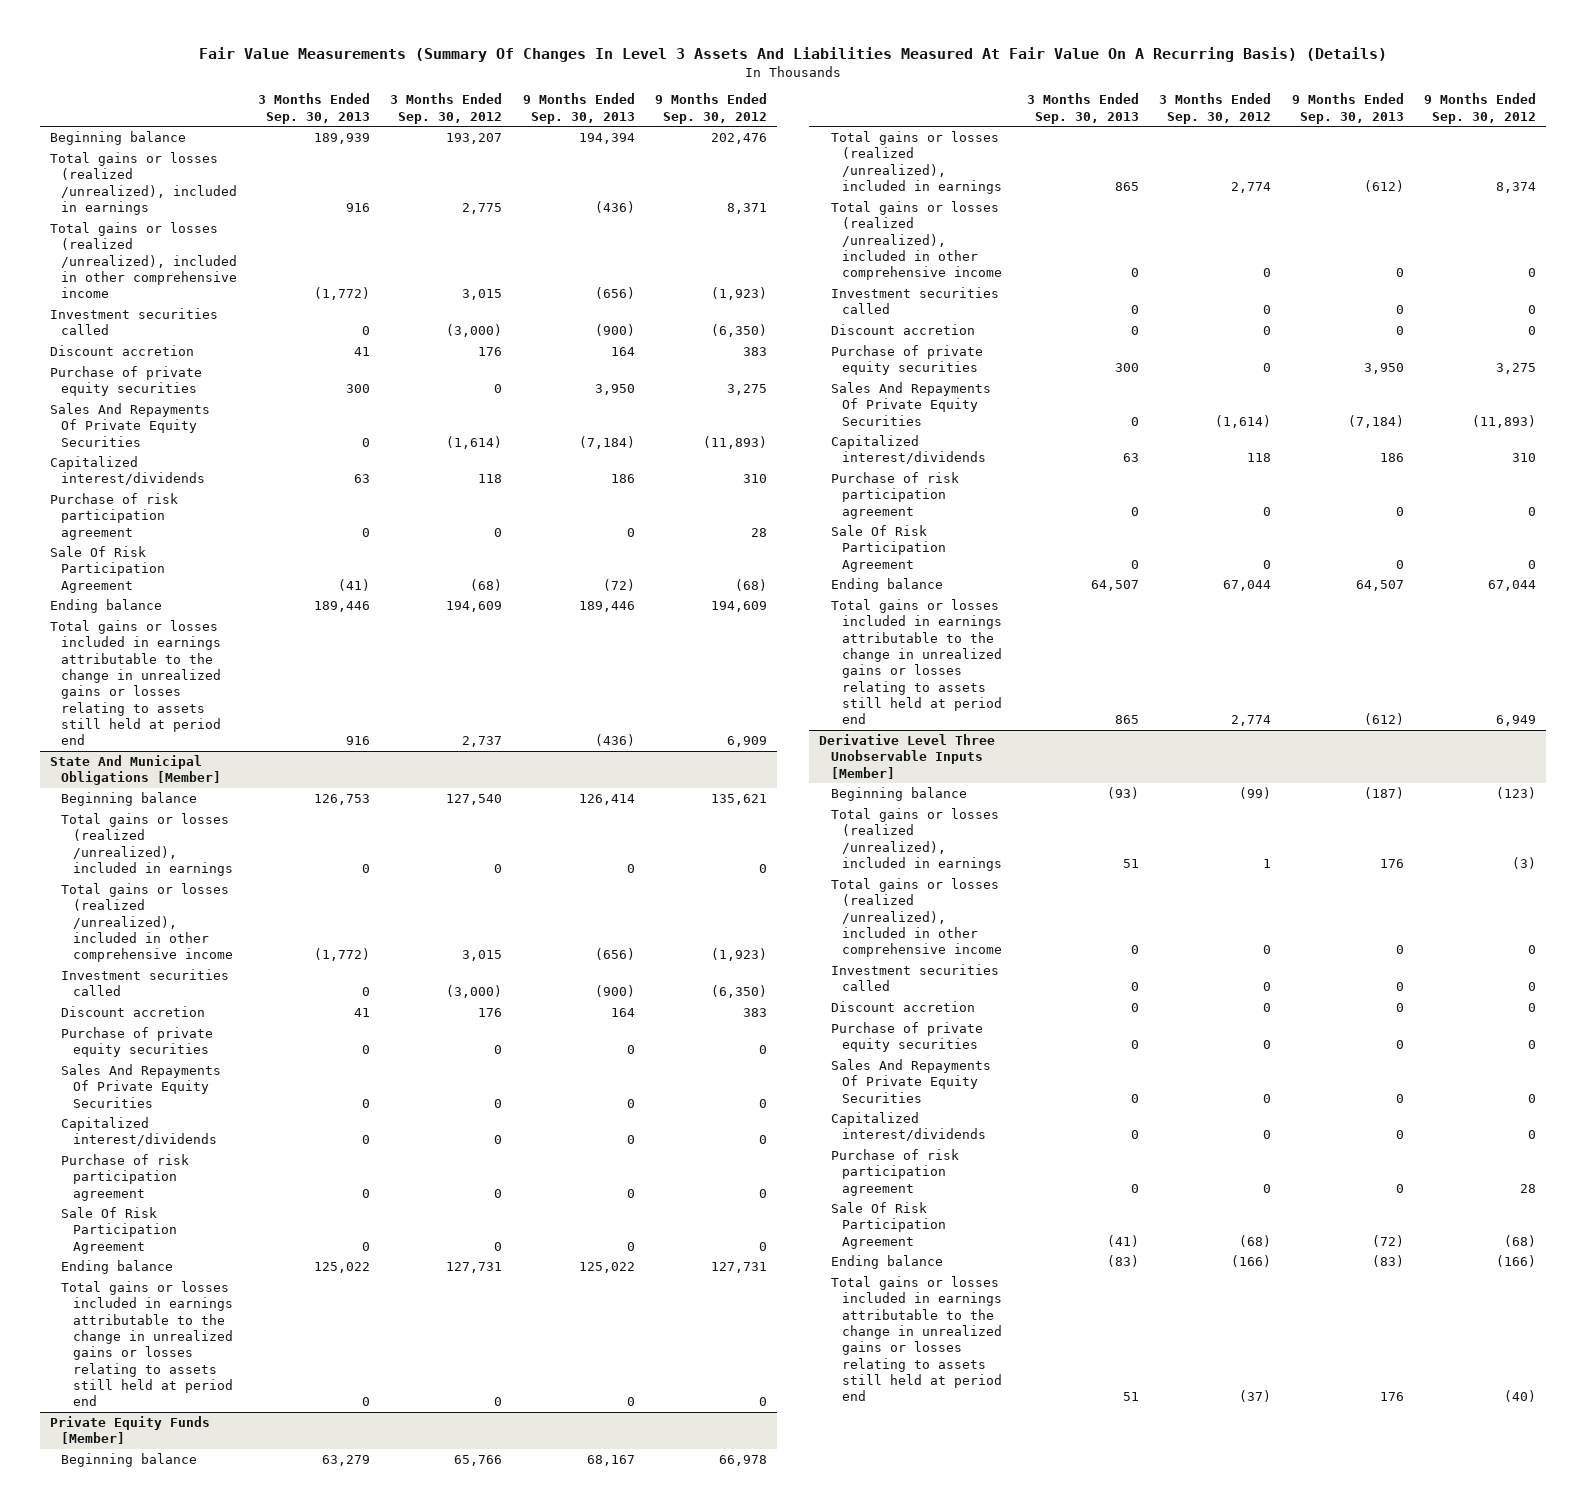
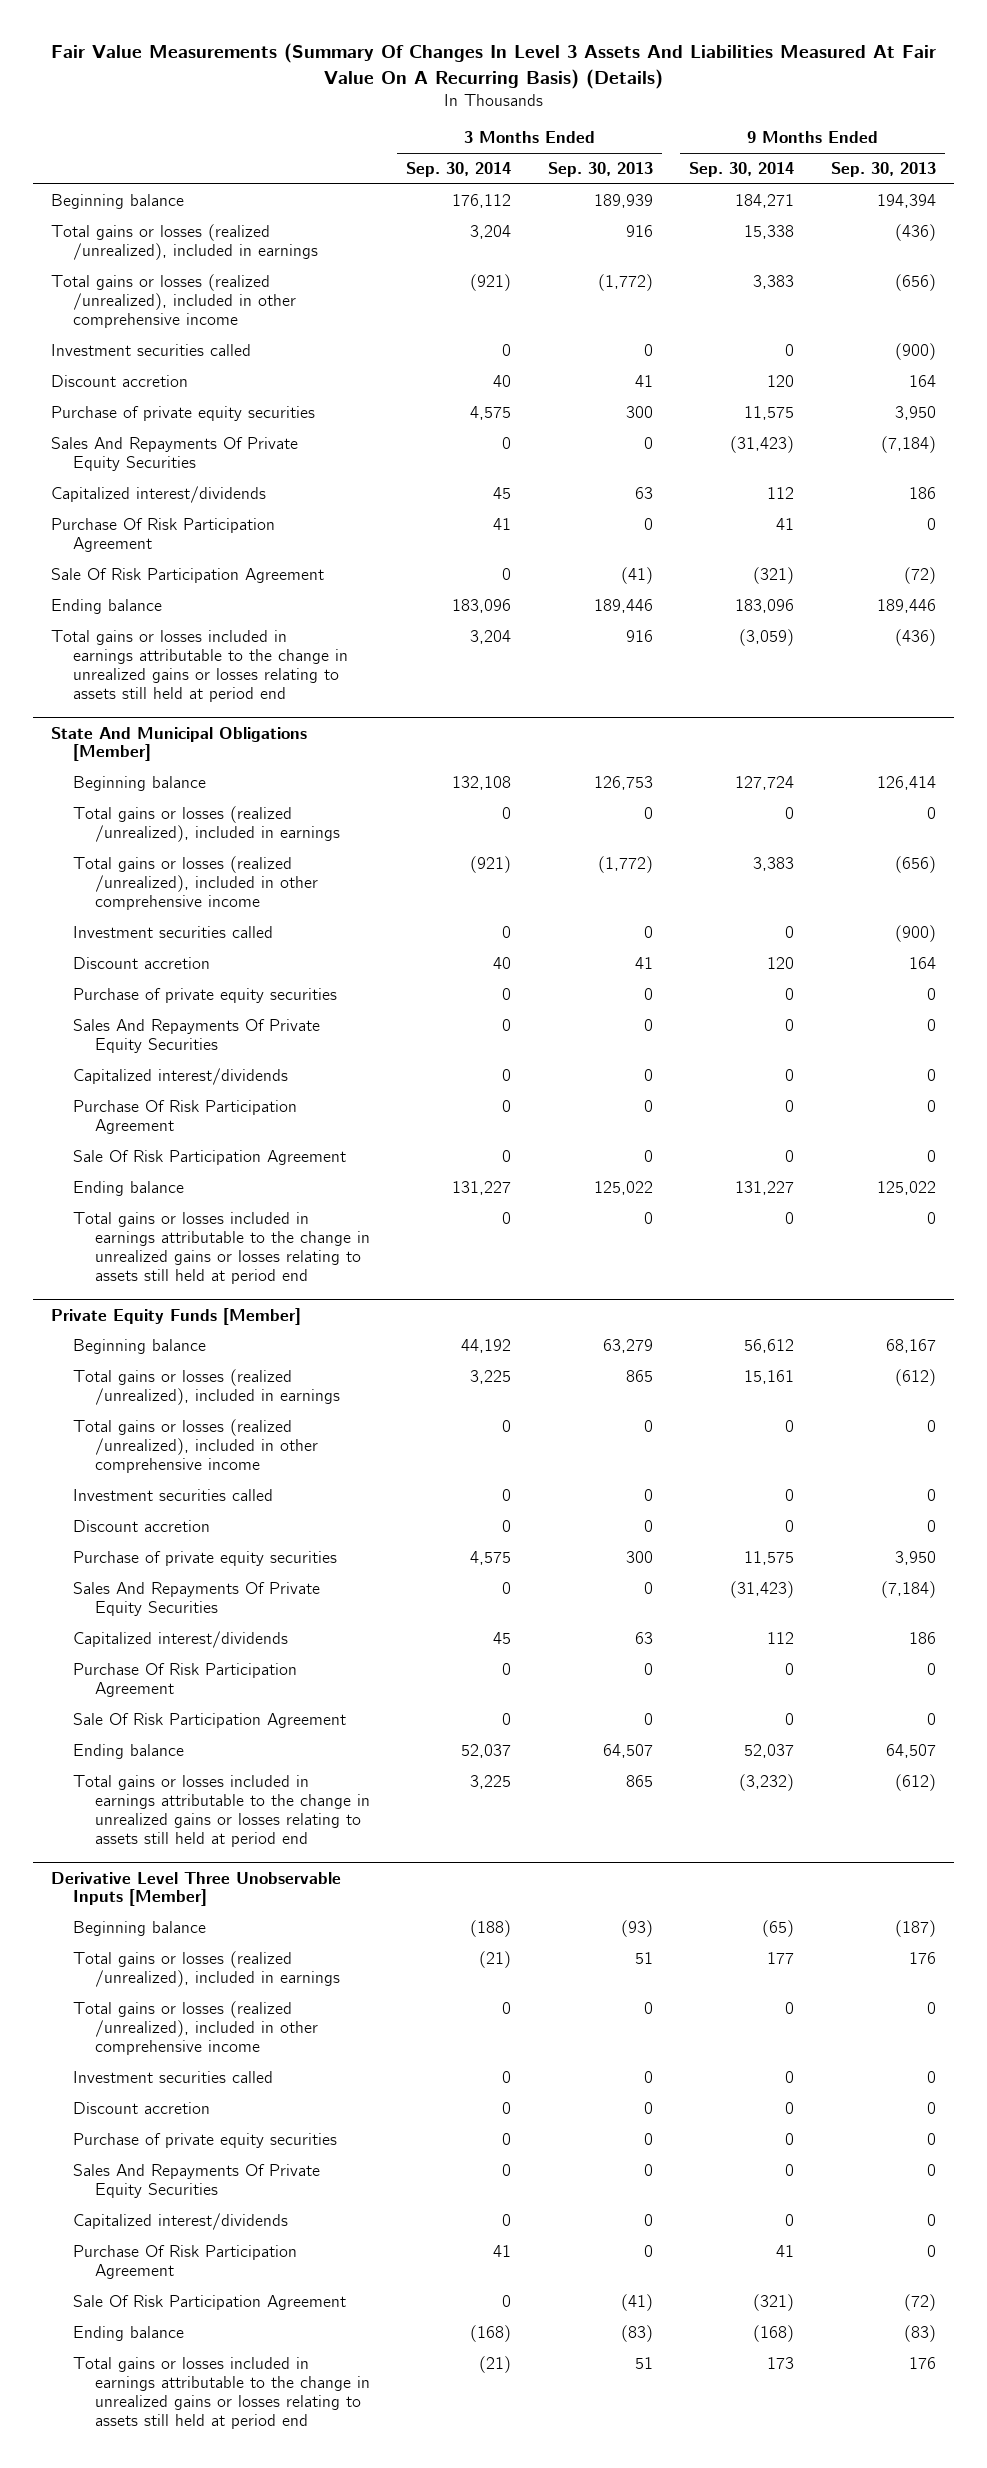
[390,93,503,124] 3 Months Ended Sep. 30, 2012 -> none
[654,93,767,124] 9 Months Ended Sep. 30, 2012 -> none
none -> [406,162,512,178] Sep. 30, 2014
none -> [689,162,795,178] Sep. 30, 2014
[49,492,178,540] Purchase of risk participation agreement -> [51,518,276,552] Purchase Of Risk Participation Agreement
[61,1153,190,1201] Purchase of risk participation agreement -> [72,1100,297,1134] Purchase Of Risk Participation Agreement
[830,471,959,519] Purchase of risk participation agreement -> [72,1663,297,1697] Purchase Of Risk Participation Agreement
[830,1148,959,1196] Purchase of risk participation agreement -> [72,2245,297,2279] Purchase Of Risk Participation Agreement

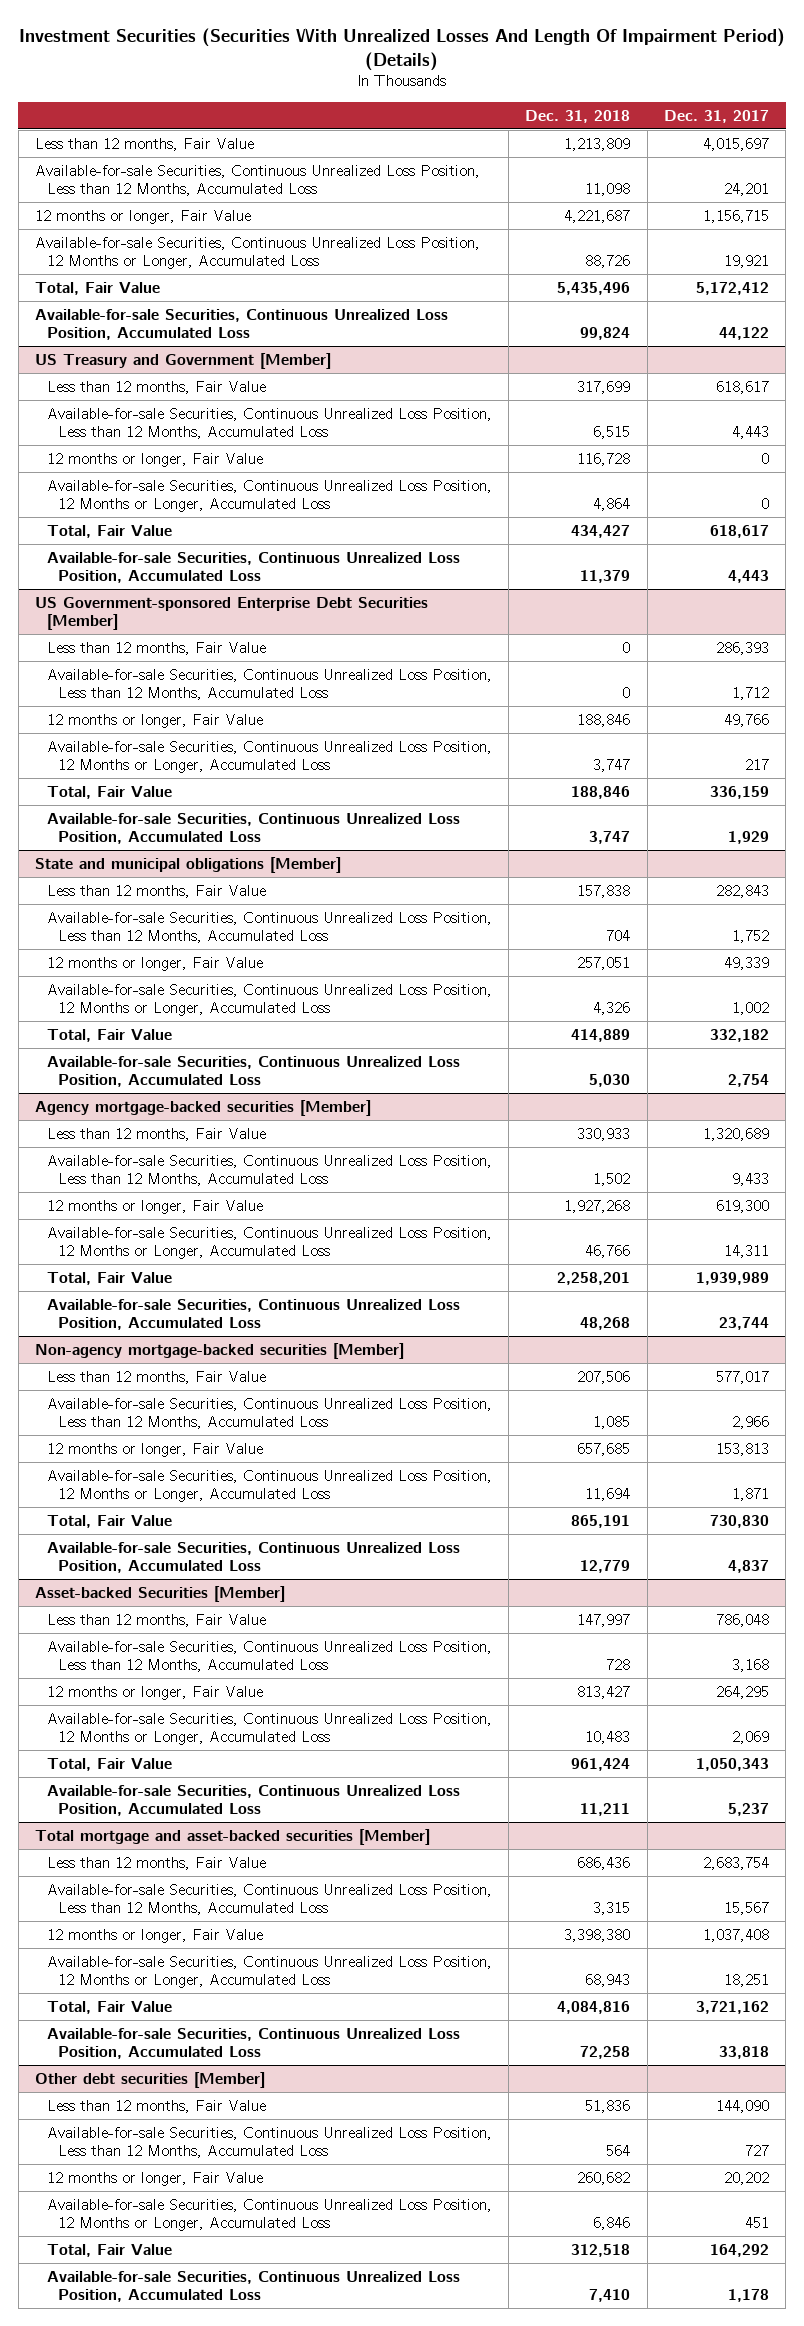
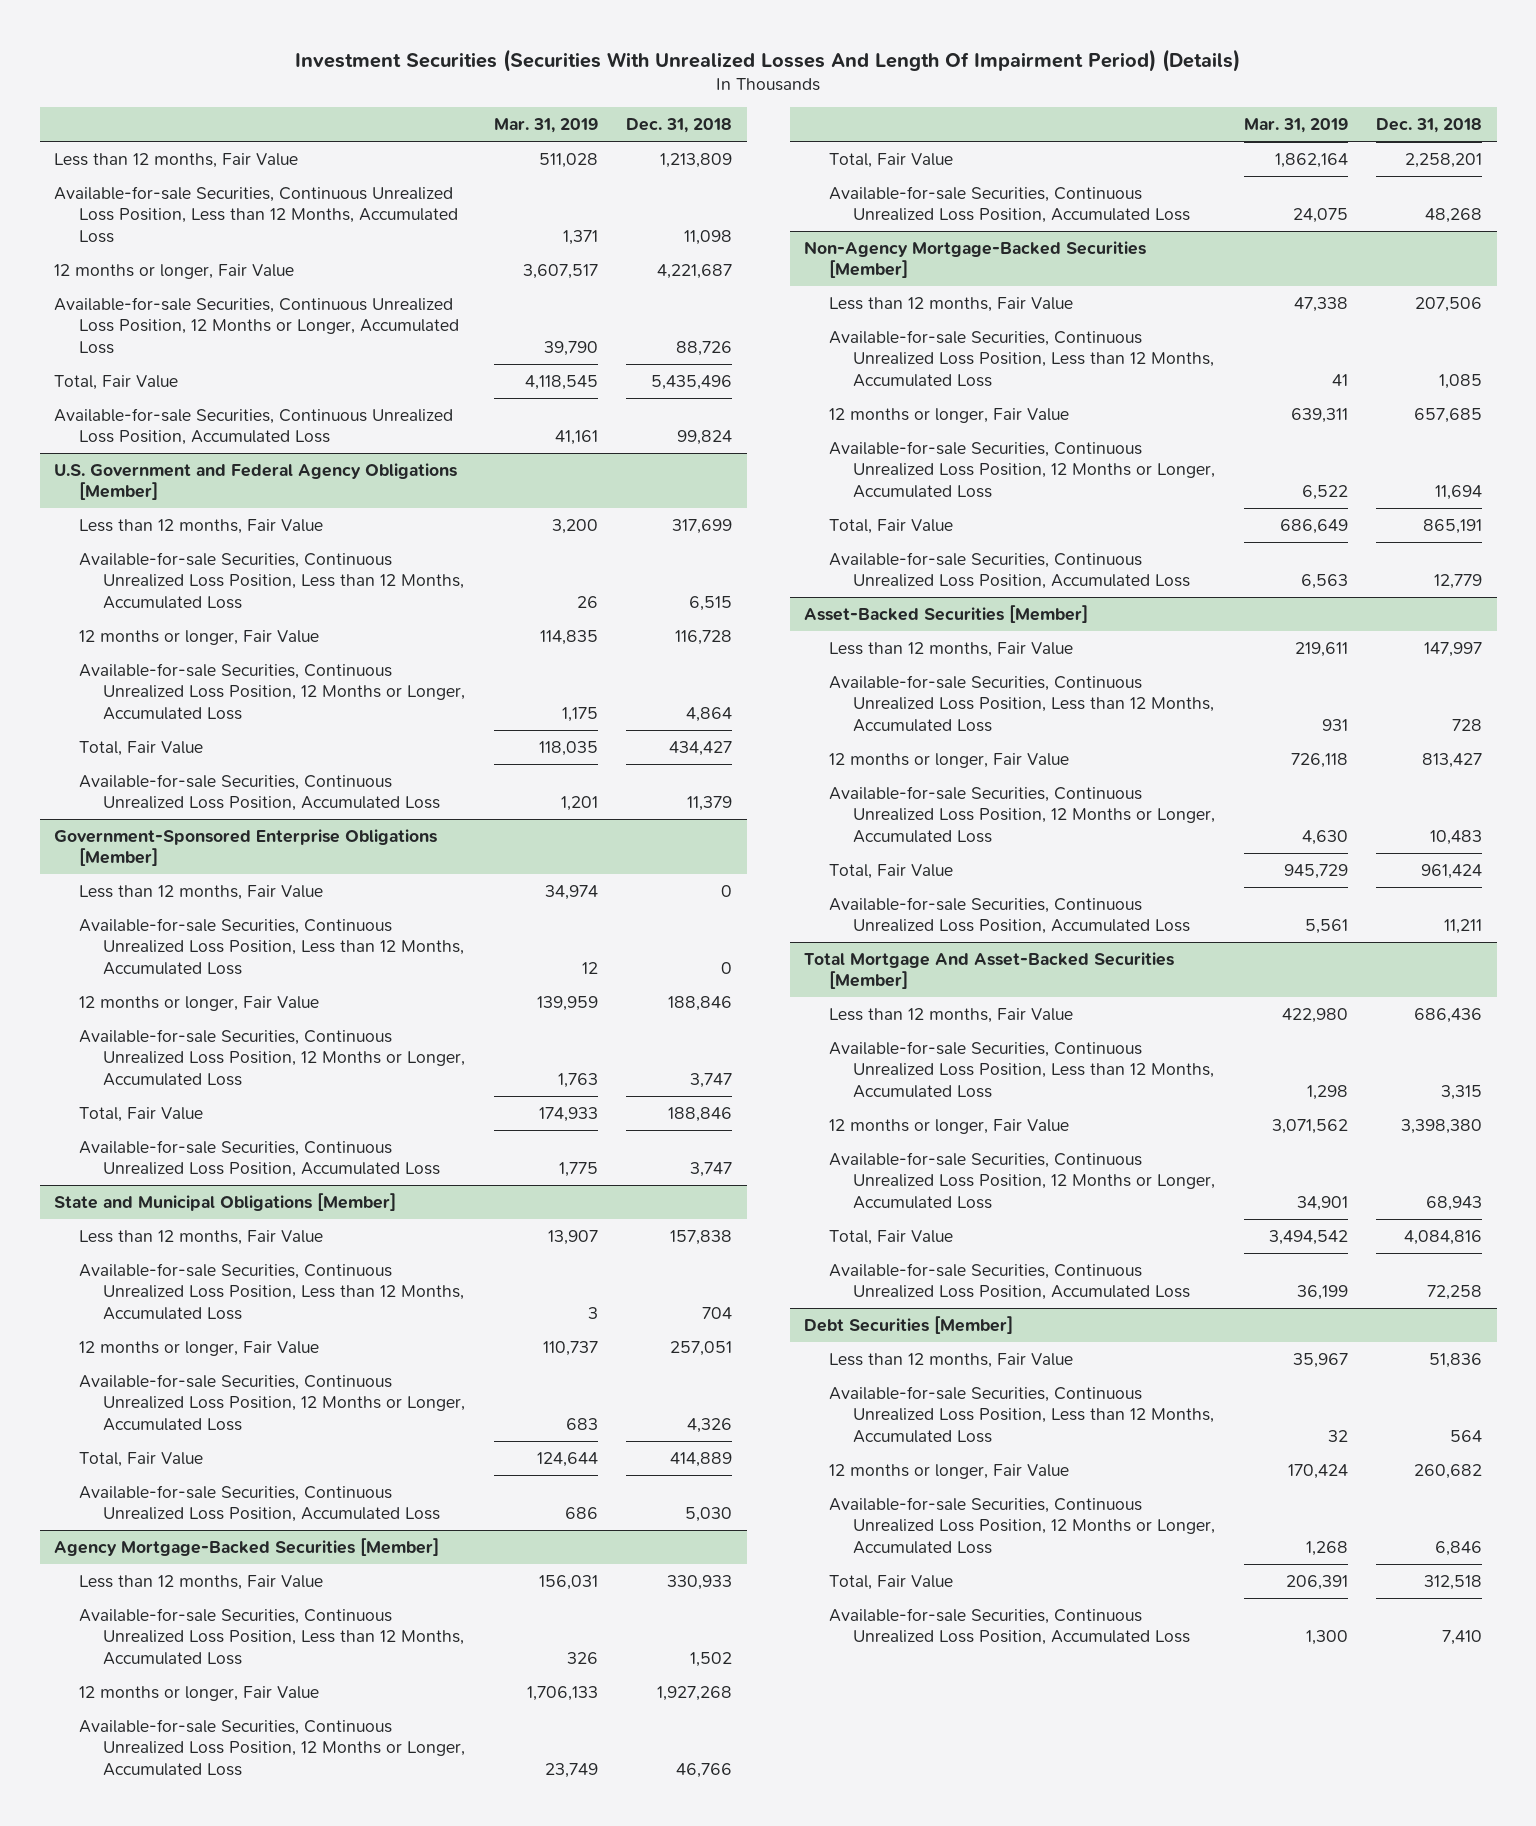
[663,109,769,123] Dec. 31, 2017 -> none
none -> [493,118,598,134] Mar. 31, 2019
[35,352,332,369] US Treasury and Government [Member] -> [54,462,458,501] U.S. Government and Federal Agency Obligations [Member]
[35,596,429,630] US Government-sponsored Enterprise Debt Securities [Member] -> [54,828,438,867] Government-Sponsored Enterprise Obligations [Member]
[35,856,342,873] State and municipal obligations [Member] -> [54,1192,397,1211] State and Municipal Obligations [Member]
[35,1099,372,1116] Agency mortgage-backed securities [Member] -> [54,1537,440,1556] Agency Mortgage-Backed Securities [Member]
[35,1342,405,1359] Non-agency mortgage-backed securities [Member] -> [804,240,1147,279] Non-Agency Mortgage-Backed Securities [Member]
[35,1585,286,1602] Asset-backed Securities [Member] -> [804,604,1089,623] Asset-Backed Securities [Member]
[35,1828,431,1845] Total mortgage and asset-backed securities [Member] -> [804,951,1175,990] Total Mortgage And Asset-Backed Securities [Member]
[35,2071,266,2088] Other debt securities [Member] -> [804,1315,1014,1334] Debt Securities [Member]

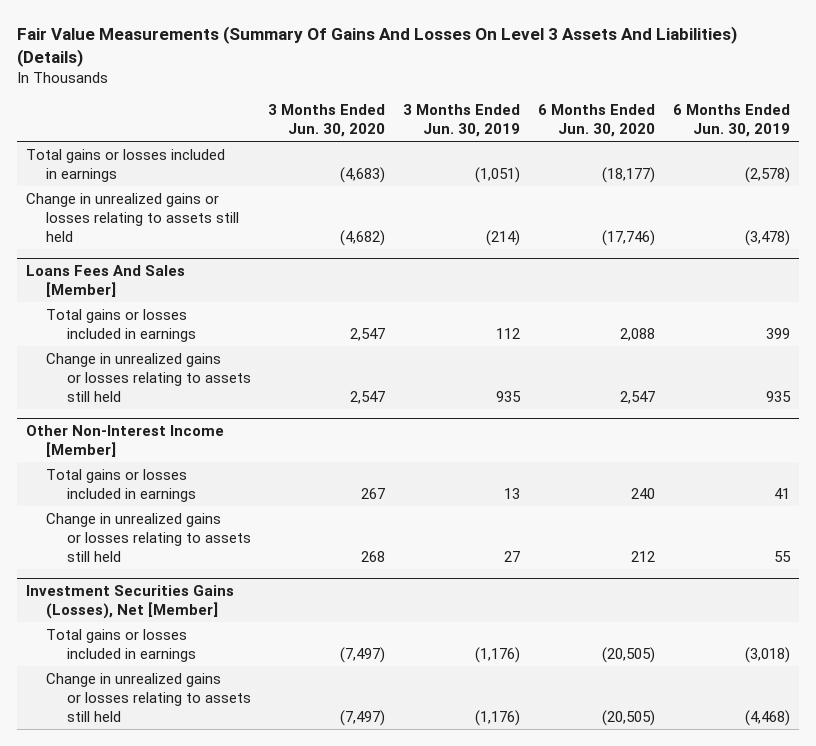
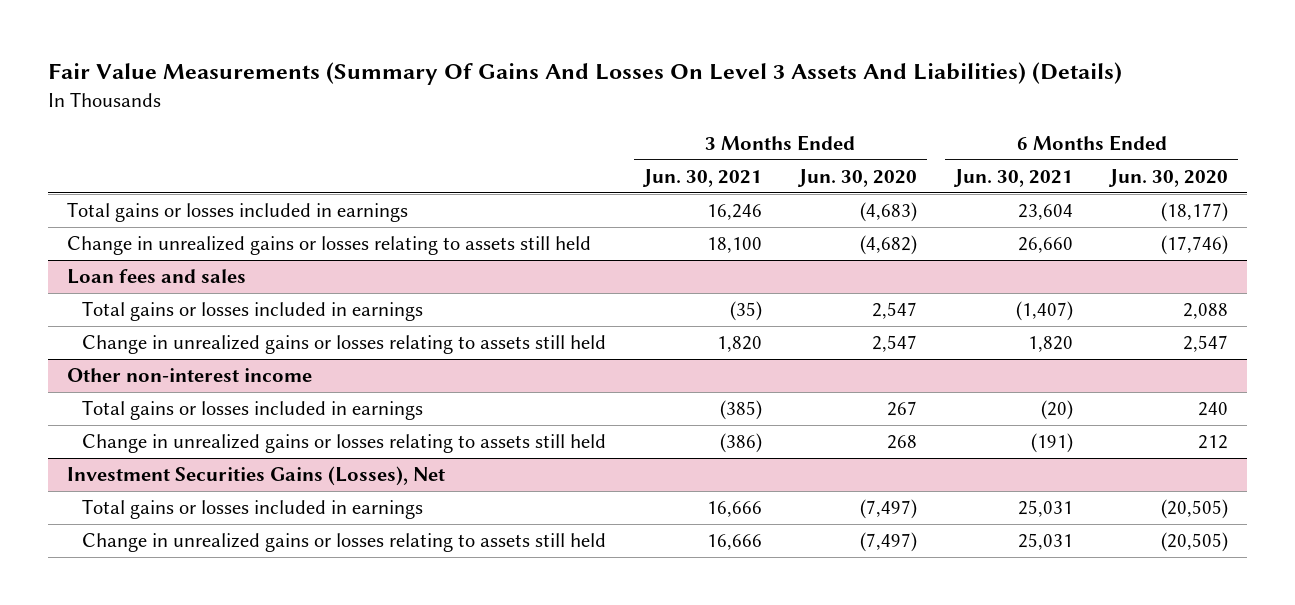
[403,104,521,138] 3 Months Ended Jun. 30, 2019 -> none
[672,104,790,138] 6 Months Ended Jun. 30, 2019 -> none
none -> [641,168,762,187] Jun. 30, 2021
none -> [952,168,1073,187] Jun. 30, 2021
[26,265,186,298] Loans Fees And Sales [Member] -> [66,268,246,284] Loan fees and sales
[26,425,225,458] Other Non-Interest Income [Member] -> [66,367,312,382] Other non-interest income
[26,585,235,620] Investment Securities Gains (Losses), Net [Member] -> [66,465,445,486] Investment Securities Gains (Losses), Net

